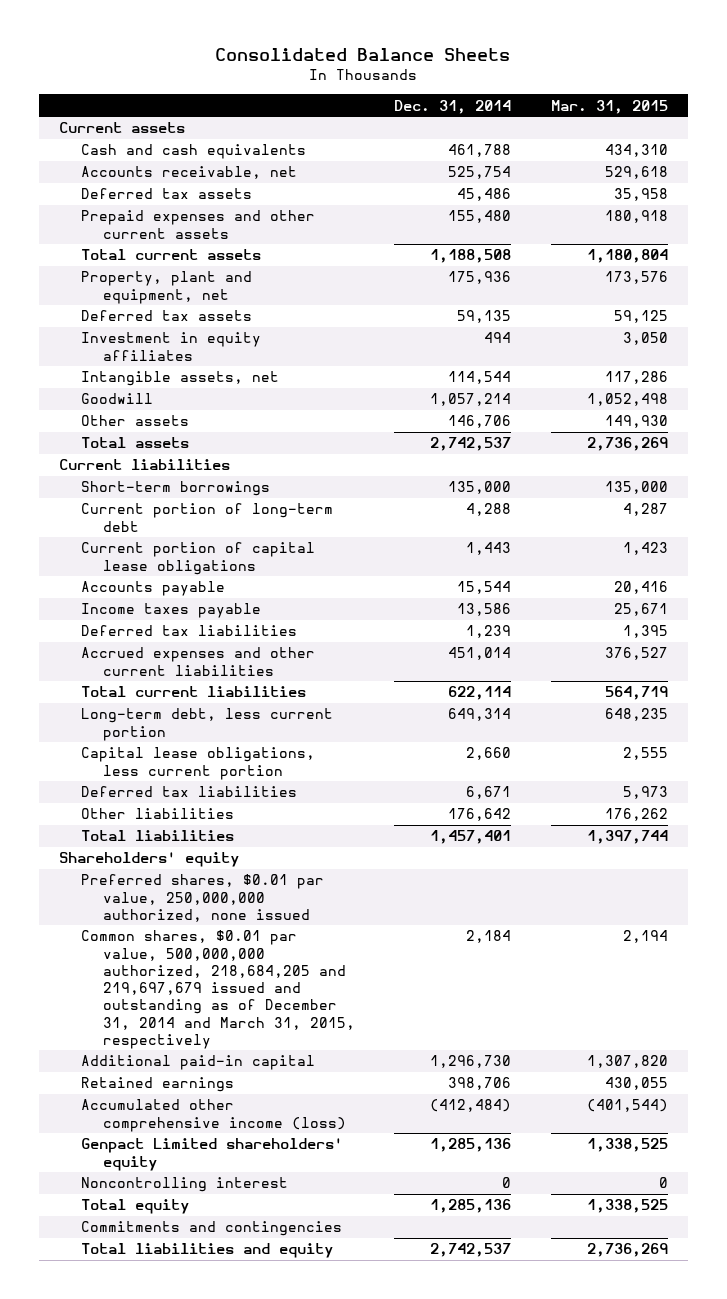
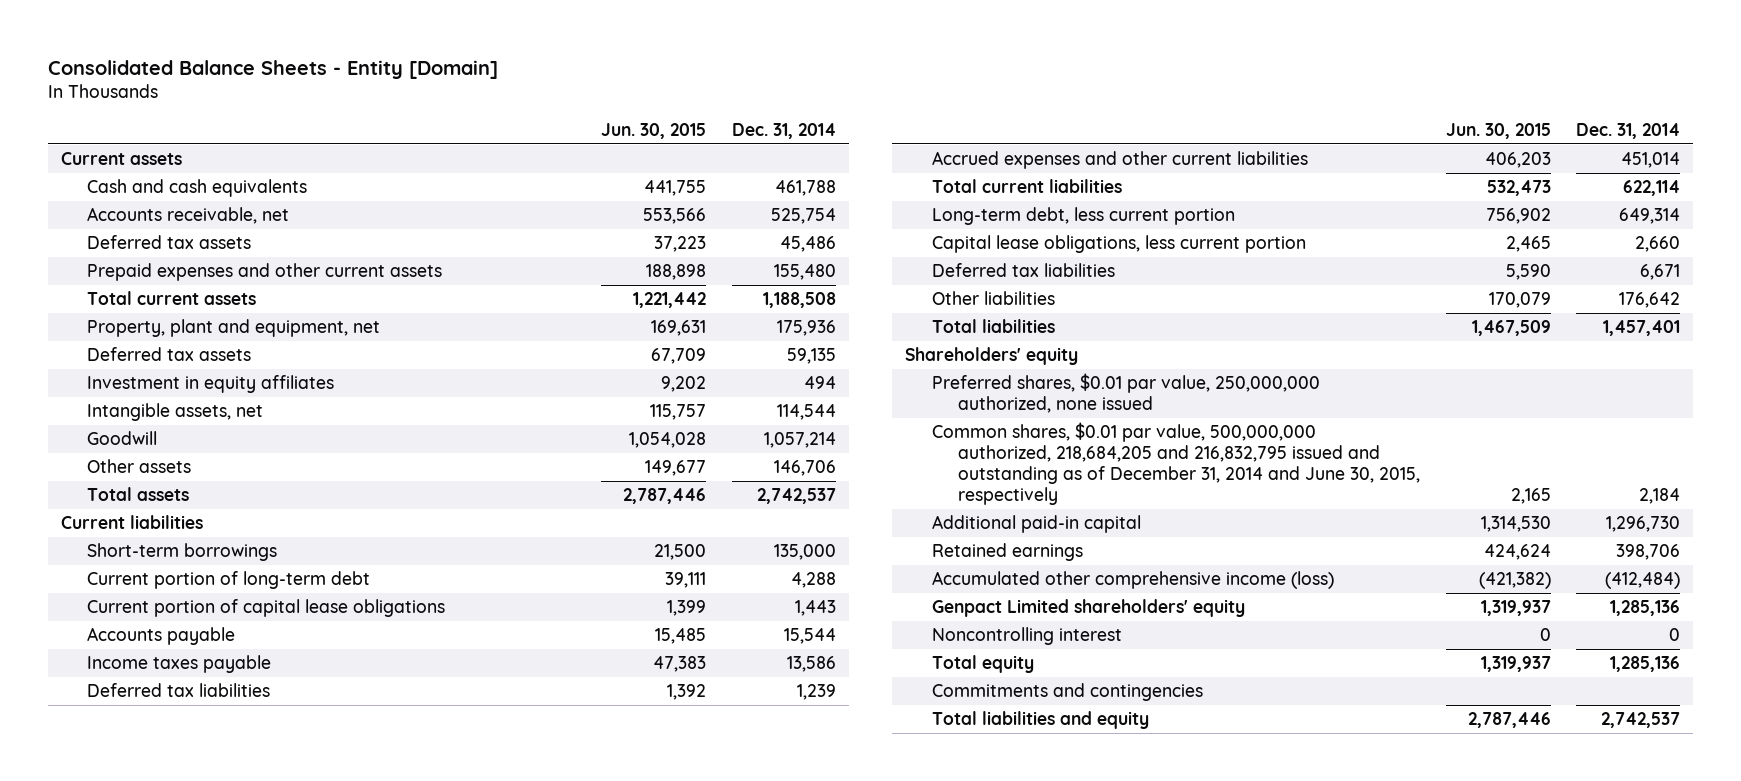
[215,48,511,62] Consolidated Balance Sheets -> [47,59,498,79] Consolidated Balance Sheets - Entity [Domain]
[550,99,668,114] Mar. 31, 2015 -> none
none -> [601,123,707,140] Jun. 30, 2015
[80,930,355,1050] Common shares, $0.01 par value, 500,000,000 authorized, 218,684,205 and 219,697,679 issued and outstanding as of December 31, 2014 and March 31, 2015, respectively -> [931,422,1421,505] Common shares, $0.01 par value, 500,000,000 authorized, 218,684,205 and 216,832,795 issued and outstanding as of December 31, 2014 and June 30, 2015, respectively

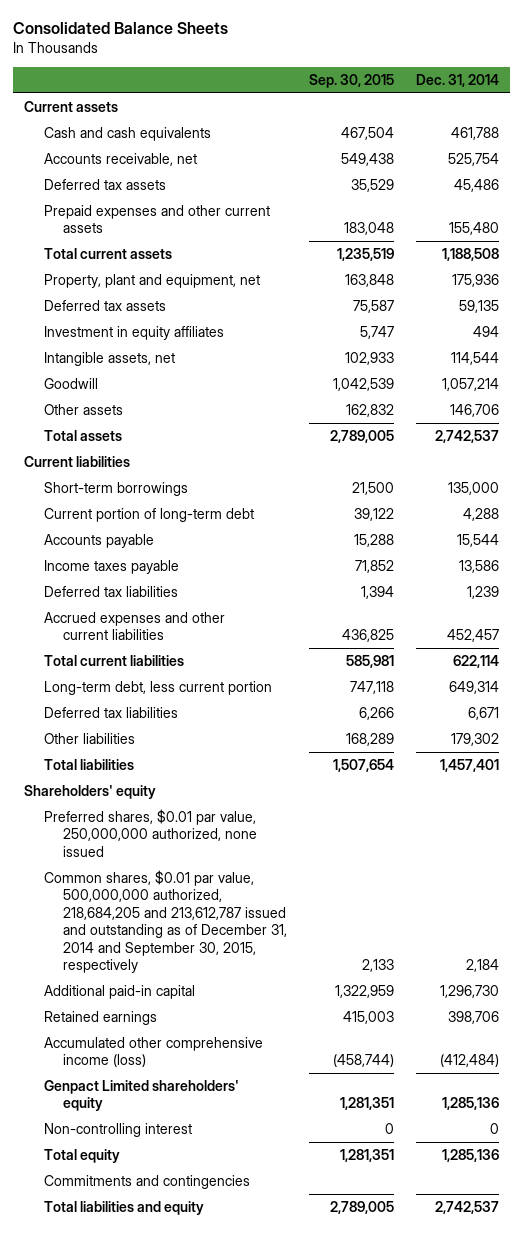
[47,59,498,79] Consolidated Balance Sheets - Entity [Domain] -> [12,22,228,35] Consolidated Balance Sheets
[601,123,707,140] Jun. 30, 2015 -> none
none -> [309,73,395,88] Sep. 30, 2015
[87,599,446,618] Current portion of capital lease obligations -> none
[1621,152,1681,169] 451,014 -> [446,629,499,643] 452,457
[931,235,1306,254] Capital lease obligations, less current portion -> none
[1619,292,1681,309] 176,642 -> [450,733,499,747] 179,302
[931,422,1421,505] Common shares, $0.01 par value, 500,000,000 authorized, 218,684,205 and 216,832,795 issued and outstanding as of December 31, 2014 and June 30, 2015, respectively -> [43,870,288,973] Common shares, $0.01 par value, 500,000,000 authorized, 218,684,205 and 213,612,787 issued and outstanding as of December 31, 2014 and September 30, 2015, respectively
[931,627,1122,646] Noncontrolling interest -> [43,1123,192,1138] Non-controlling interest

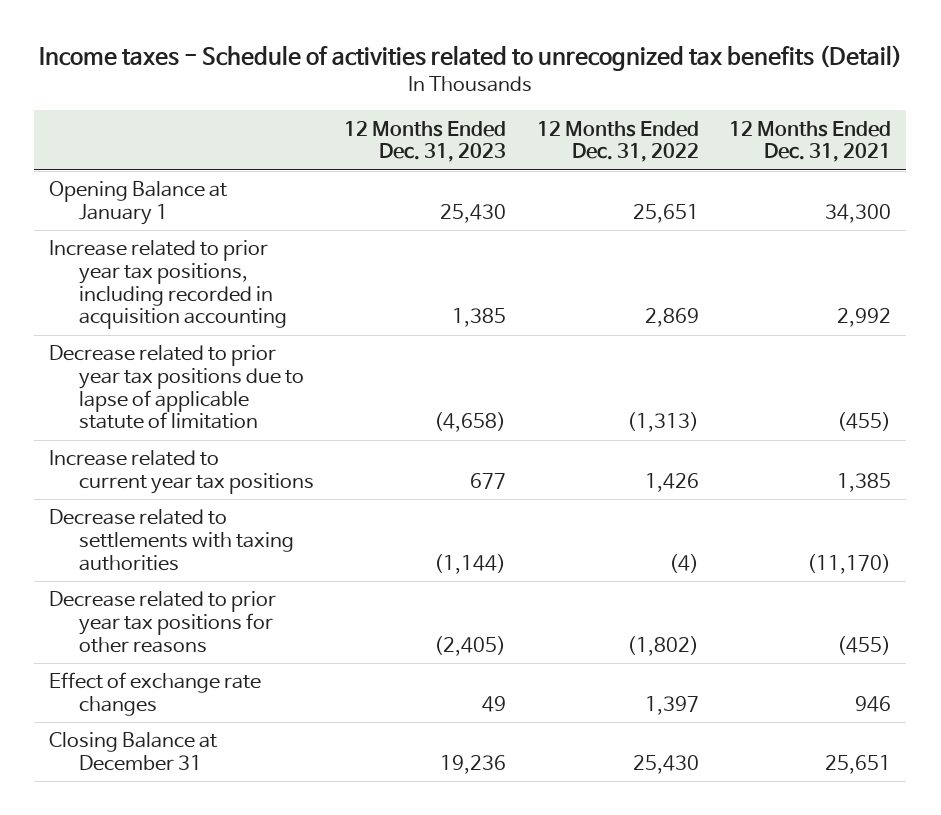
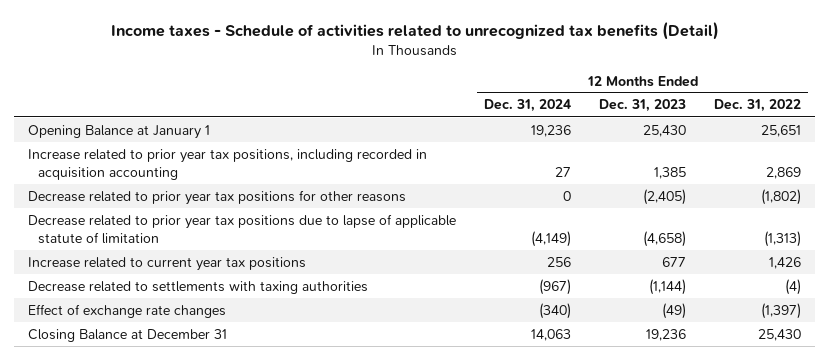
[729,120,892,163] 12 Months Ended Dec. 31, 2021 -> none
none -> [483,99,571,113] Dec. 31, 2024
[49,591,277,653] Decrease related to prior year tax positions for other reasons -> [27,189,406,205] Decrease related to prior year tax positions for other reasons
[482,695,507,712] 49 -> [662,302,687,319] (49)
[644,695,699,715] 1,397 -> [761,302,802,319] (1,397)

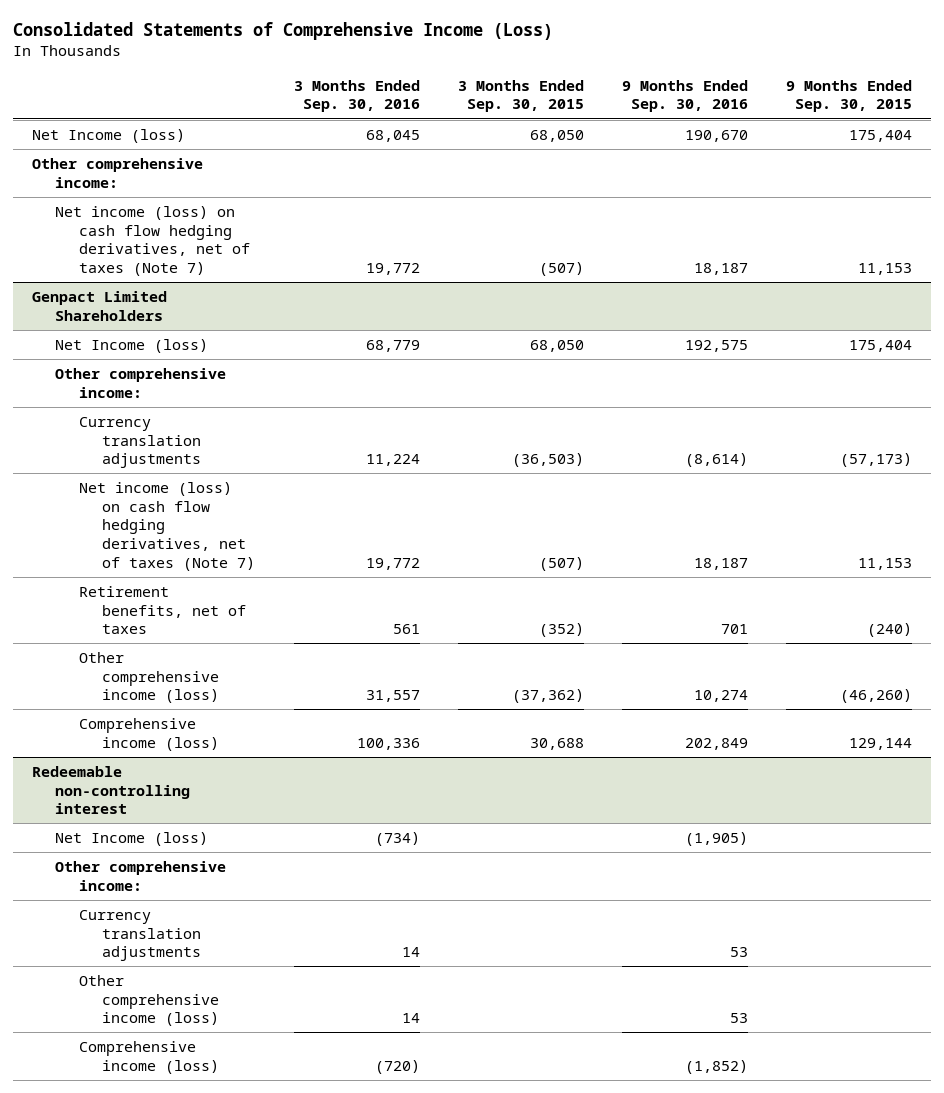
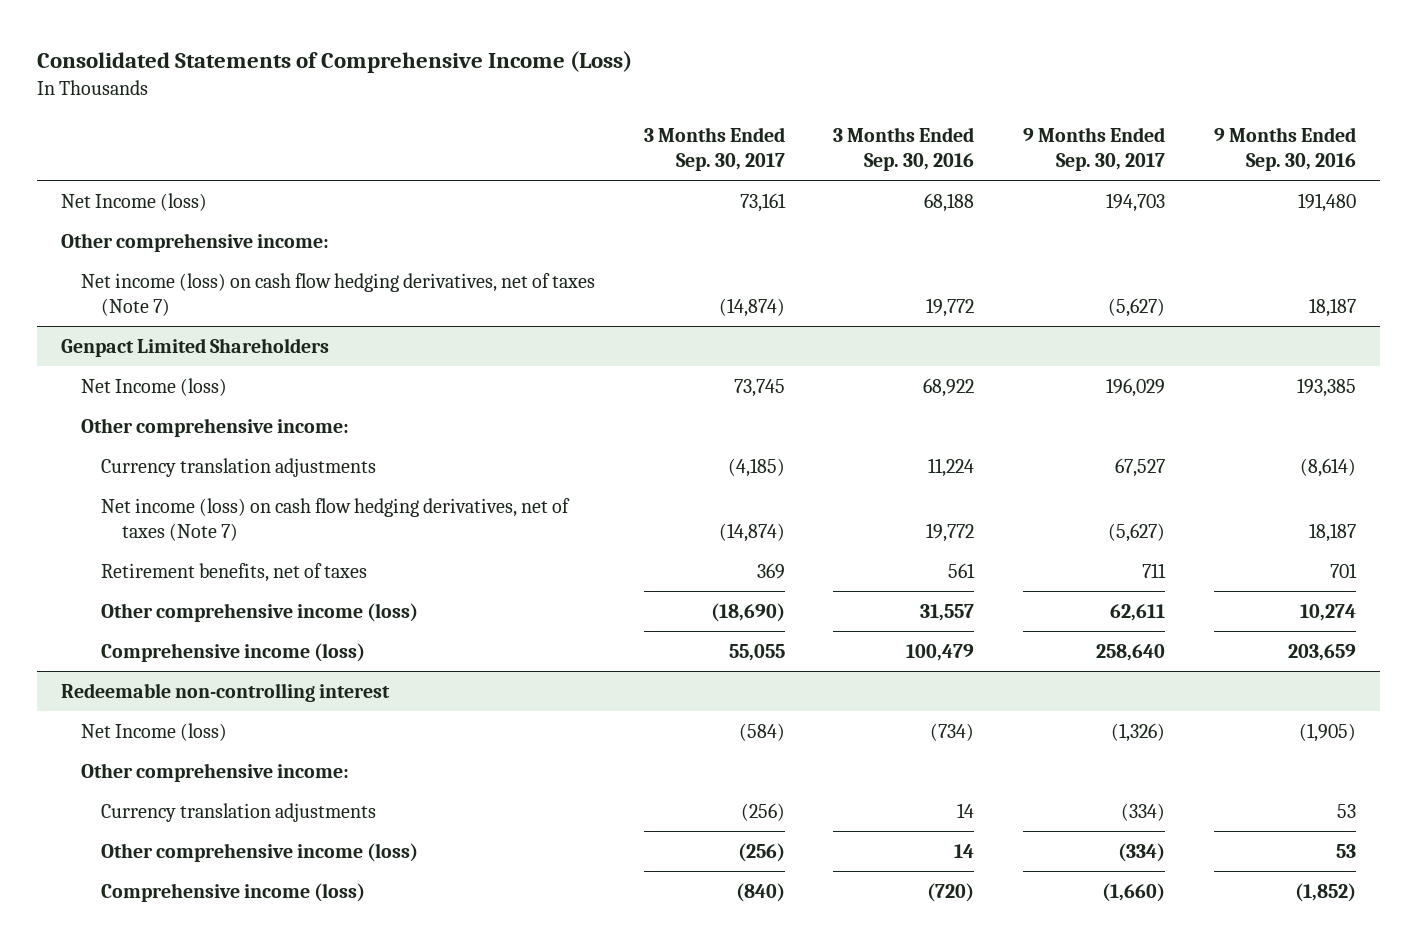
[457,79,584,113] 3 Months Ended Sep. 30, 2015 -> none
[786,79,913,113] 9 Months Ended Sep. 30, 2015 -> none
none -> [643,126,785,171] 3 Months Ended Sep. 30, 2017
none -> [1023,126,1166,171] 9 Months Ended Sep. 30, 2017
[365,129,420,142] 68,045 -> [924,193,975,213] 68,188
[685,129,749,142] 190,670 -> [1297,193,1356,213] 191,480
[365,339,420,352] 68,779 -> [923,378,975,398] 68,922
[685,339,749,352] 192,575 -> [1296,378,1356,398] 193,385
[356,737,420,750] 100,336 -> [906,644,975,662] 100,479
[685,737,749,750] 202,849 -> [1287,644,1356,662] 203,659

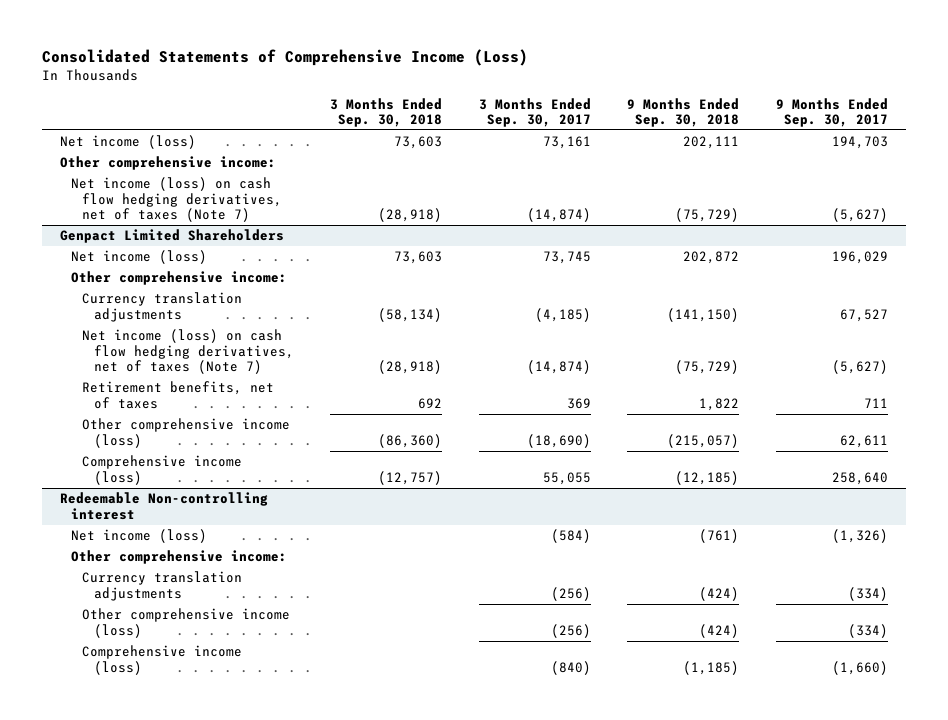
[833,126,975,171] 3 Months Ended Sep. 30, 2016 -> none
[1213,126,1356,171] 9 Months Ended Sep. 30, 2016 -> none
none -> [330,97,443,128] 3 Months Ended Sep. 30, 2018
none -> [627,97,740,128] 9 Months Ended Sep. 30, 2018
[60,193,207,212] Net Income (loss) -> [59,135,196,150] Net income (loss)
[81,378,228,397] Net Income (loss) -> [71,250,208,265] Net income (loss)
[60,683,390,703] Redeemable non-controlling interest -> [59,492,268,520] Redeemable Non-controlling interest
[81,723,228,742] Net Income (loss) -> [71,529,208,544] Net income (loss)

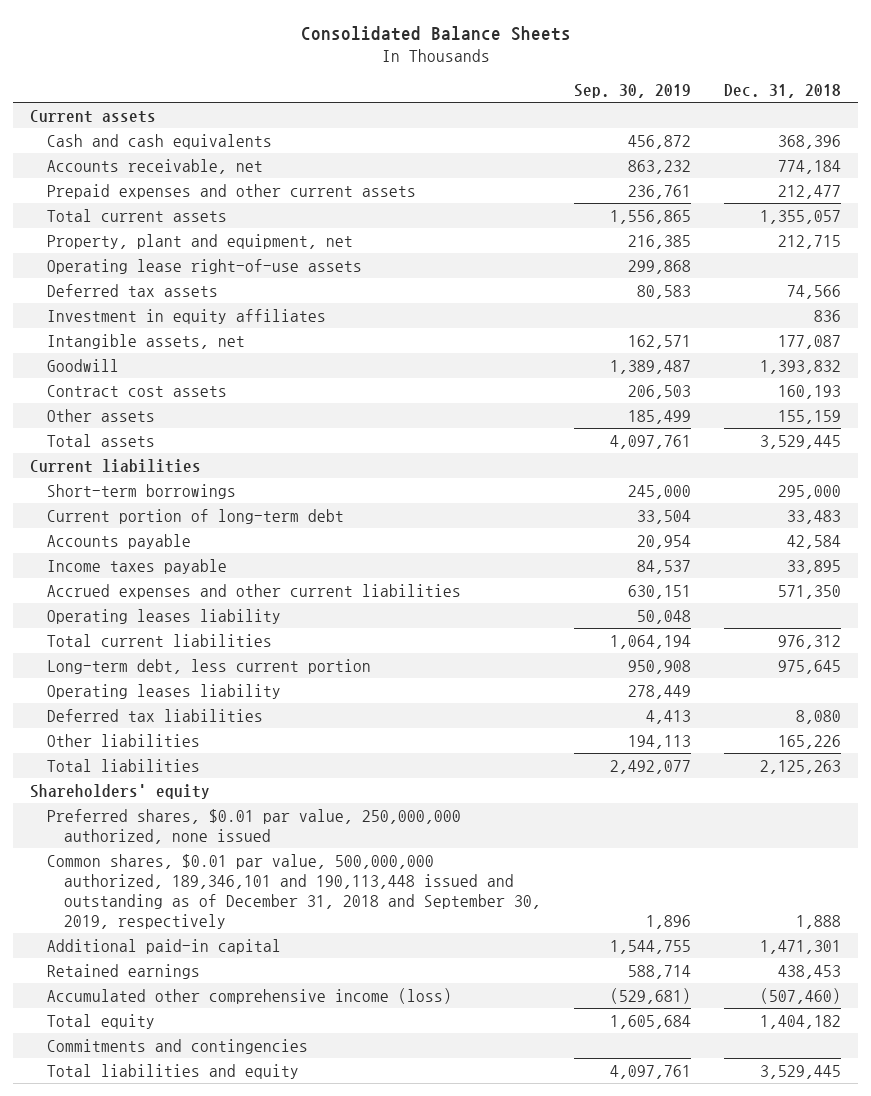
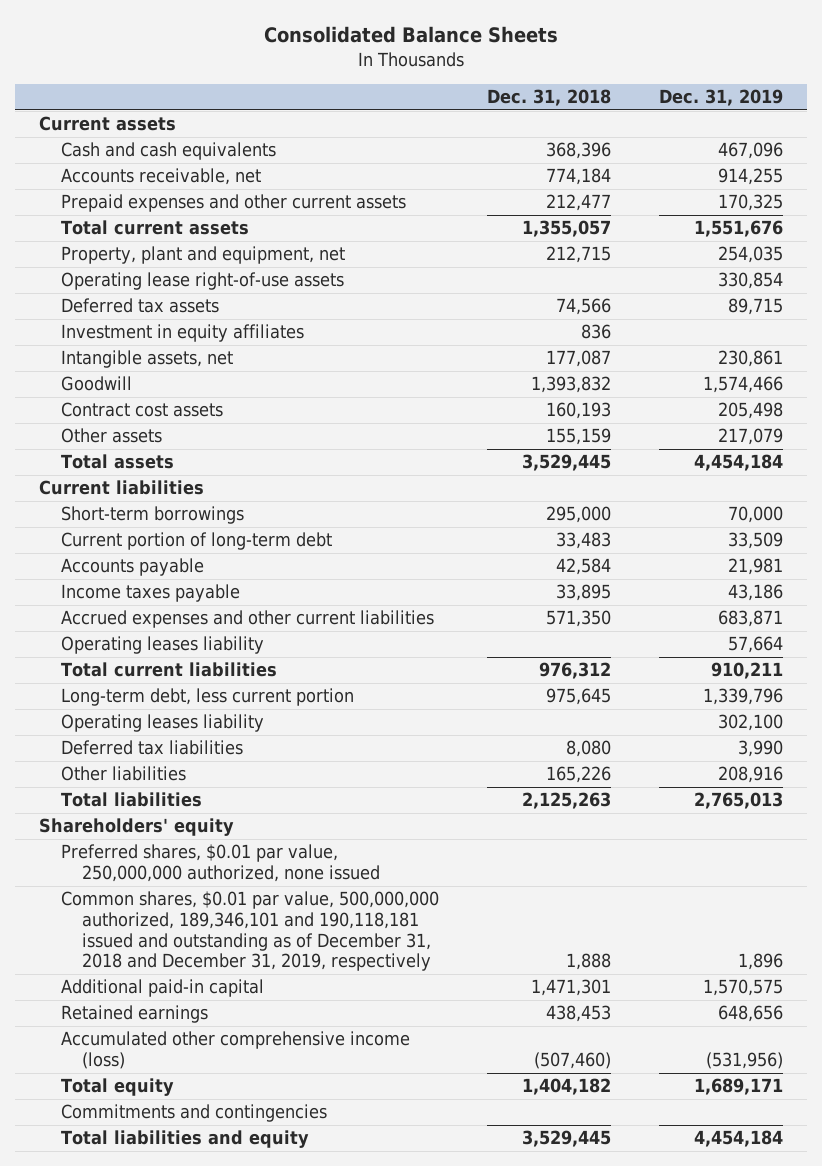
[574,84,692,99] Sep. 30, 2019 -> none
none -> [659,89,784,107] Dec. 31, 2019
[46,853,541,930] Common shares, $0.01 par value, 500,000,000 authorized, 189,346,101 and 190,113,448 issued and outstanding as of December 31, 2018 and September 30, 2019, respectively -> [60,891,439,972] Common shares, $0.01 par value, 500,000,000 authorized, 189,346,101 and 190,118,181 issued and outstanding as of December 31, 2018 and December 31, 2019, respectively

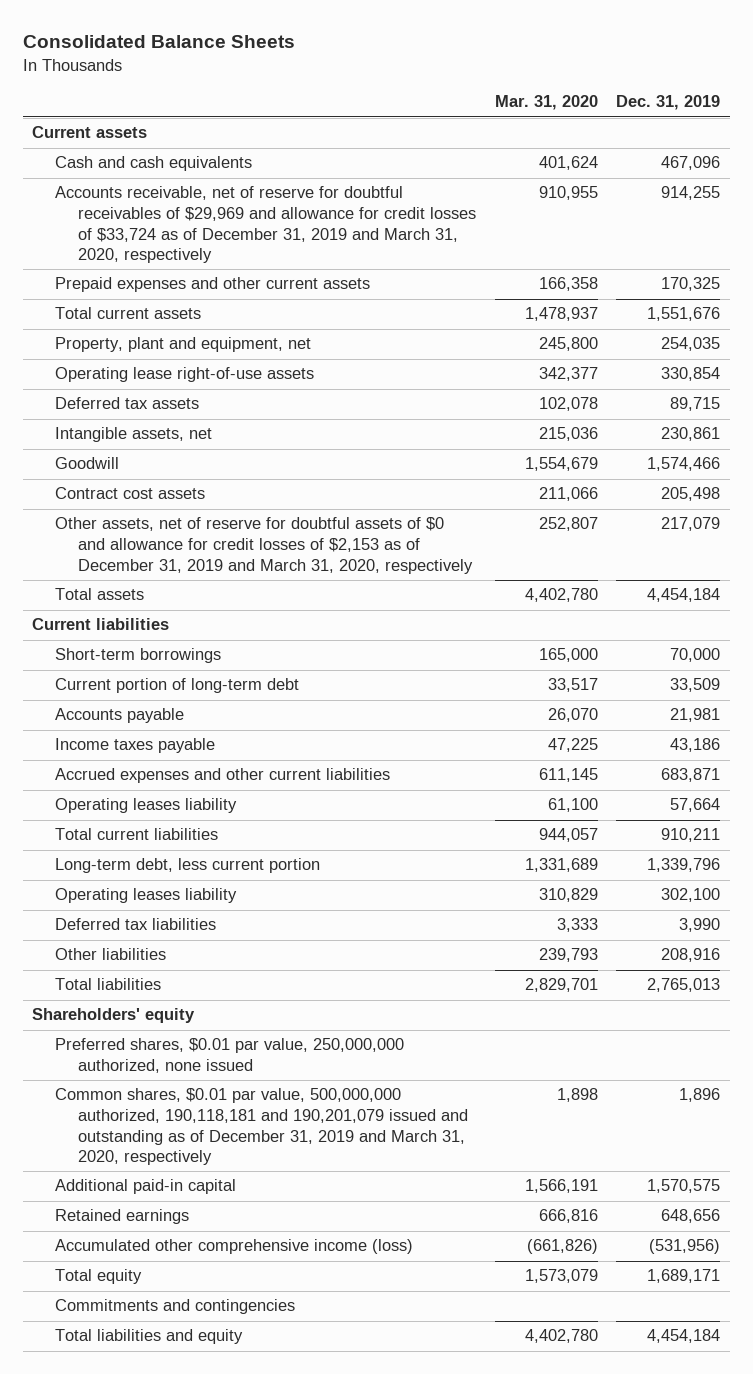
[486,89,611,107] Dec. 31, 2018 -> none
none -> [494,95,598,111] Mar. 31, 2020
[60,168,261,186] Accounts receivable, net -> [55,186,477,264] Accounts receivable, net of reserve for doubtful receivables of $29,969 and allowance for credit losses of $33,724 as of December 31, 2019 and March 31, 2020, respectively
[60,324,304,343] Investment in equity affiliates -> none
[60,428,162,444] Other assets -> [55,517,474,574] Other assets, net of reserve for doubtful assets of $0 and allowance for credit losses of $2,153 as of December 31, 2019 and March 31, 2020, respectively
[60,891,439,972] Common shares, $0.01 par value, 500,000,000 authorized, 189,346,101 and 190,118,181 issued and outstanding as of December 31, 2018 and December 31, 2019, respectively -> [55,1088,469,1166] Common shares, $0.01 par value, 500,000,000 authorized, 190,118,181 and 190,201,079 issued and outstanding as of December 31, 2019 and March 31, 2020, respectively

